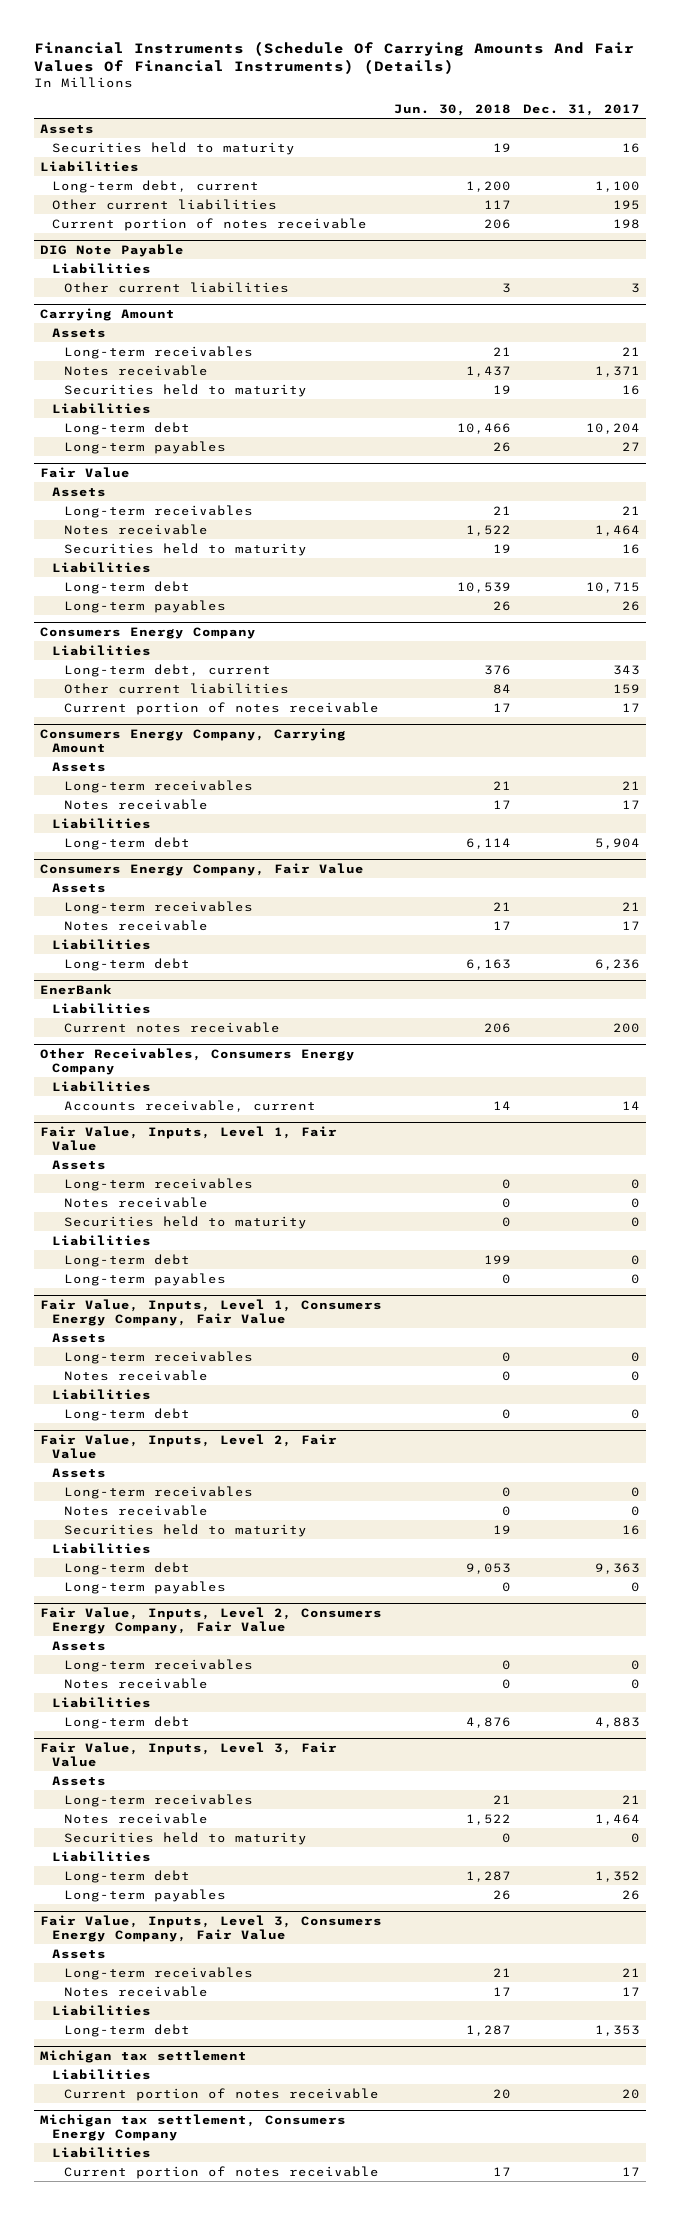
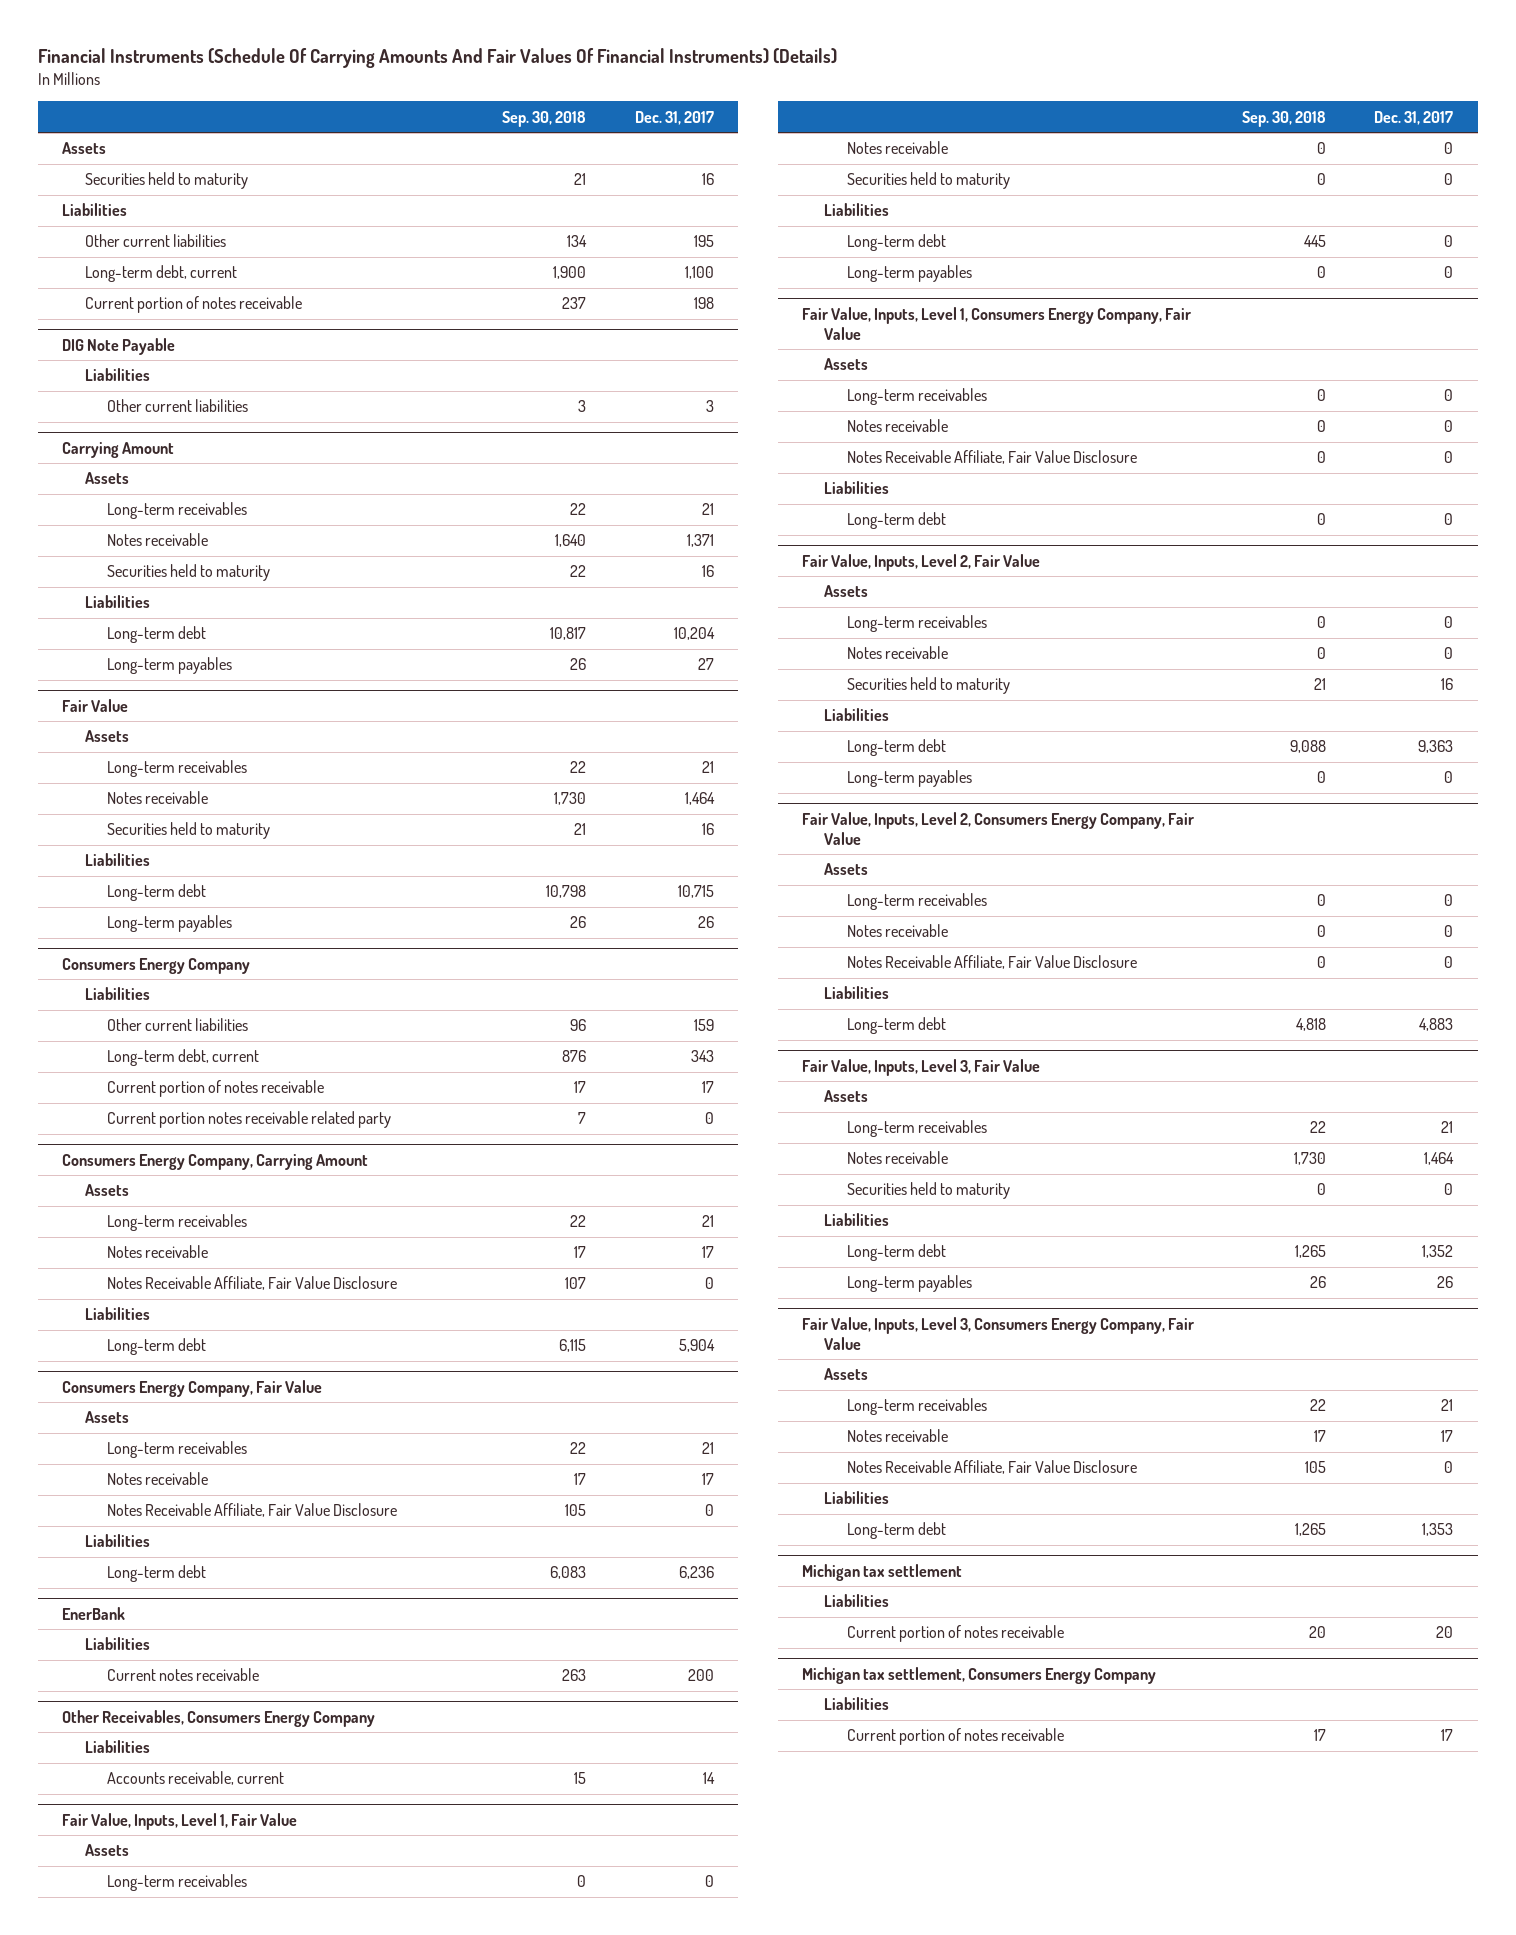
[394,103,512,116] Jun. 30, 2018 -> none
none -> [502,110,587,127] Sep. 30, 2018
[51,179,259,193] Long-term debt, current -> [84,265,237,283] Long-term debt, current
[63,663,271,677] Long-term debt, current -> [106,1049,259,1067] Long-term debt, current
none -> [106,1111,391,1129] Current portion notes receivable related party
none -> [106,1276,397,1291] Notes Receivable Affiliate, Fair Value Disclosure
none -> [106,1503,397,1518] Notes Receivable Affiliate, Fair Value Disclosure
none -> [846,450,1137,465] Notes Receivable Affiliate, Fair Value Disclosure
none -> [846,955,1137,970] Notes Receivable Affiliate, Fair Value Disclosure
none -> [846,1460,1137,1475] Notes Receivable Affiliate, Fair Value Disclosure

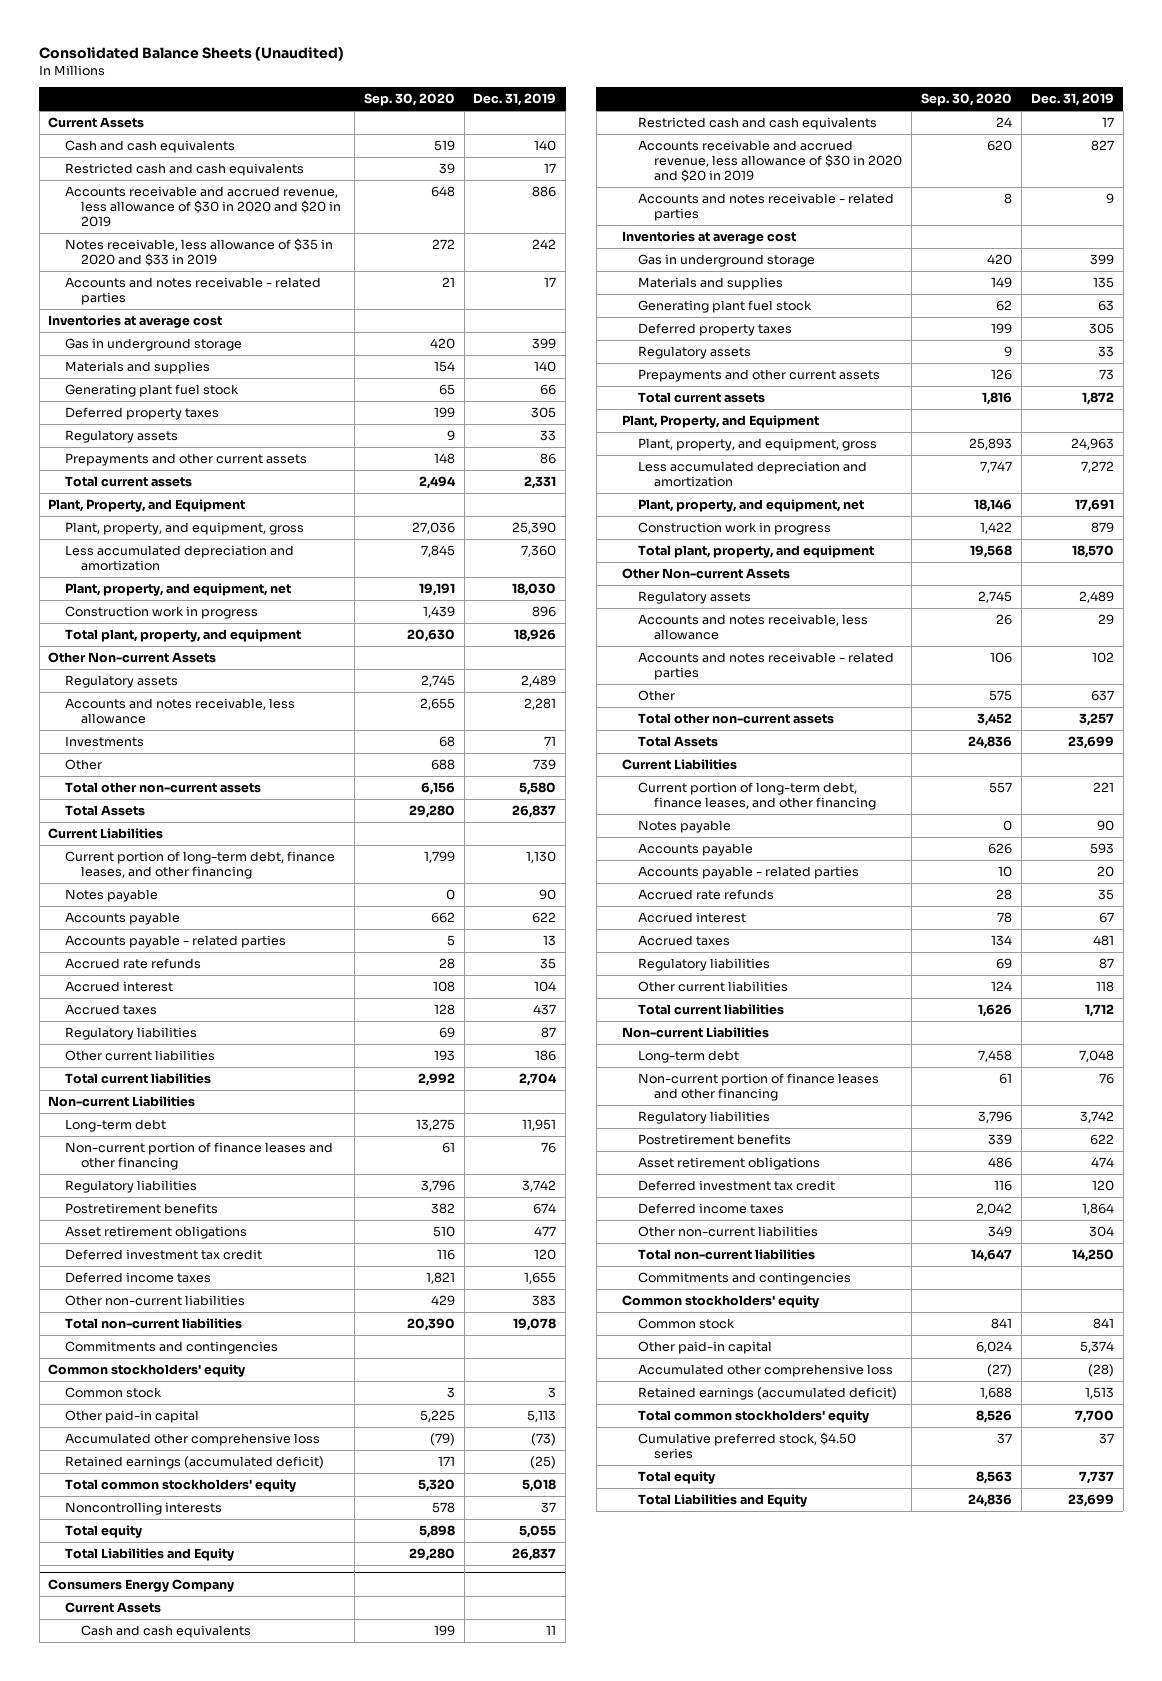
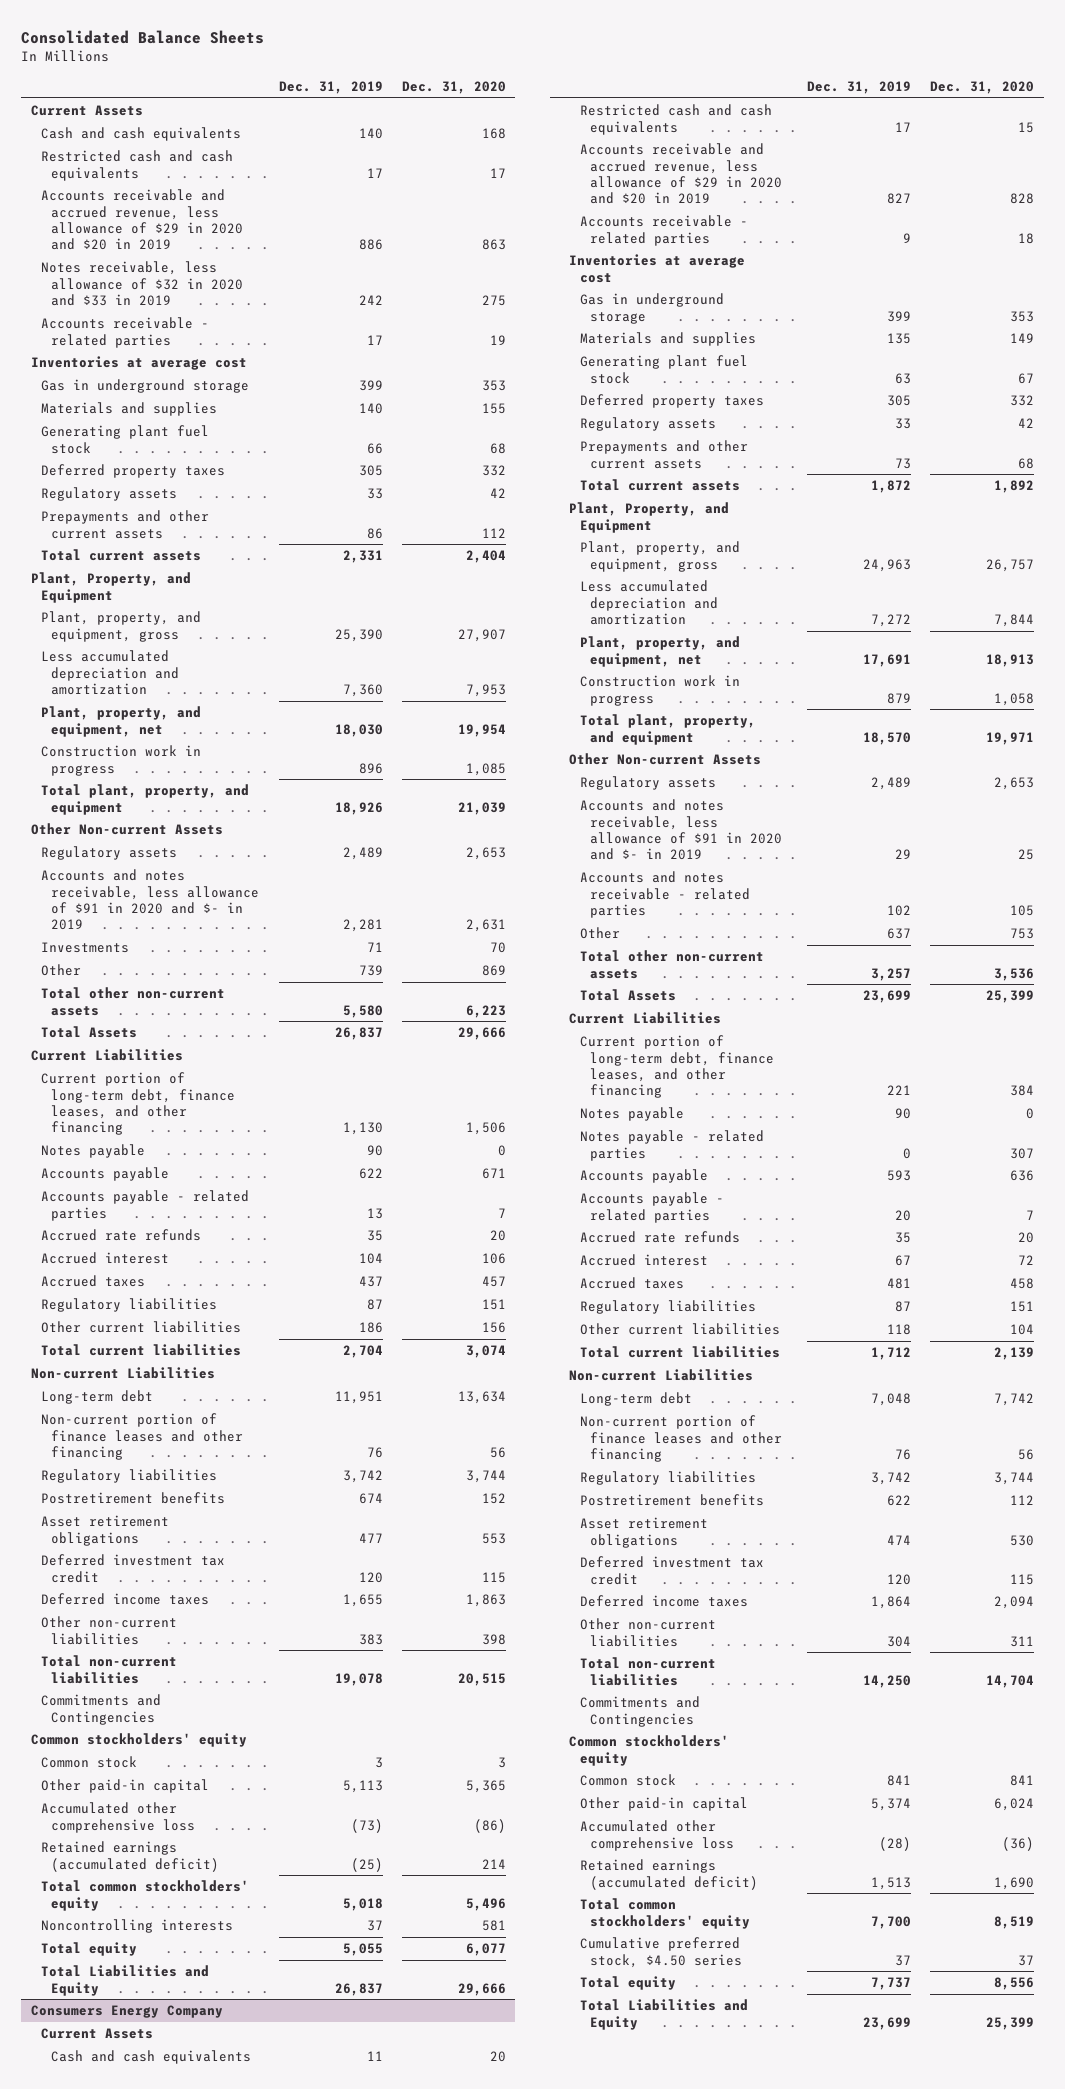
[39,47,345,62] Consolidated Balance Sheets (Unaudited) -> [21,29,265,44] Consolidated Balance Sheets
[363,93,455,107] Sep. 30, 2020 -> none
none -> [401,81,506,95] Dec. 31, 2020
[64,186,341,228] Accounts receivable and accrued revenue, less allowance of $30 in 2020 and $20 in 2019 -> [41,189,244,251] Accounts receivable and accrued revenue, less allowance of $29 in 2020 and $20 in 2019
[64,238,333,267] Notes receivable, less allowance of $35 in 2020 and $33 in 2019 -> [41,261,244,307] Notes receivable, less allowance of $32 in 2020 and $33 in 2019
[64,277,321,306] Accounts and notes receivable - related parties -> [41,317,210,348] Accounts receivable - related parties
[64,698,295,725] Accounts and notes receivable, less allowance -> [41,869,260,931] Accounts and notes receivable, less allowance of $91 in 2020 and $- in 2019
[64,1341,278,1355] Commitments and contingencies -> [41,1694,162,1725] Commitments and Contingencies
[638,140,903,183] Accounts receivable and accrued revenue, less allowance of $30 in 2020 and $20 in 2019 -> [579,143,782,205] Accounts receivable and accrued revenue, less allowance of $29 in 2020 and $20 in 2019
[638,193,895,222] Accounts and notes receivable - related parties -> [579,215,748,246] Accounts receivable - related parties
[638,614,869,641] Accounts and notes receivable, less allowance -> [579,799,782,861] Accounts and notes receivable, less allowance of $91 in 2020 and $- in 2019
none -> [579,1130,764,1161] Notes payable - related parties
[638,1272,852,1286] Commitments and contingencies -> [579,1696,700,1727] Commitments and Contingencies

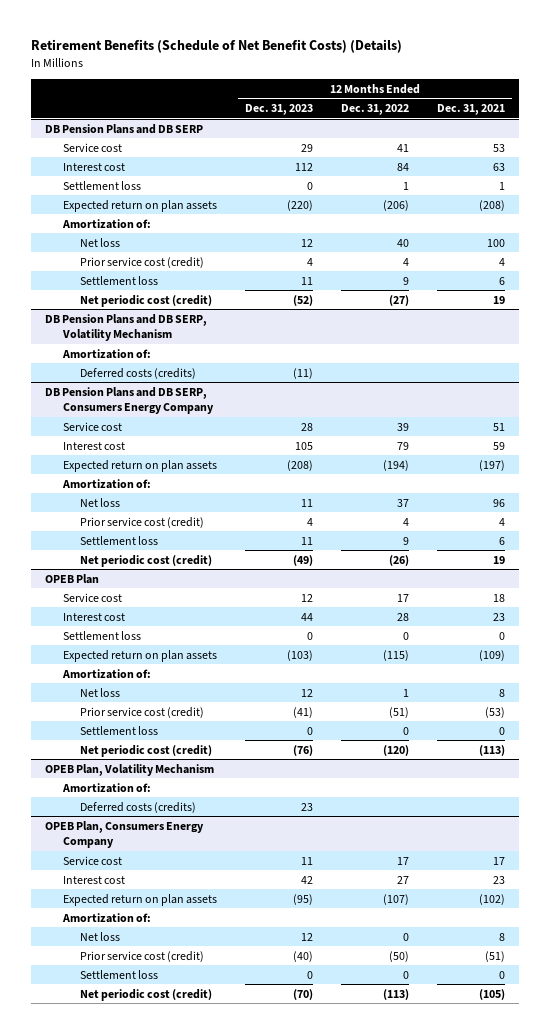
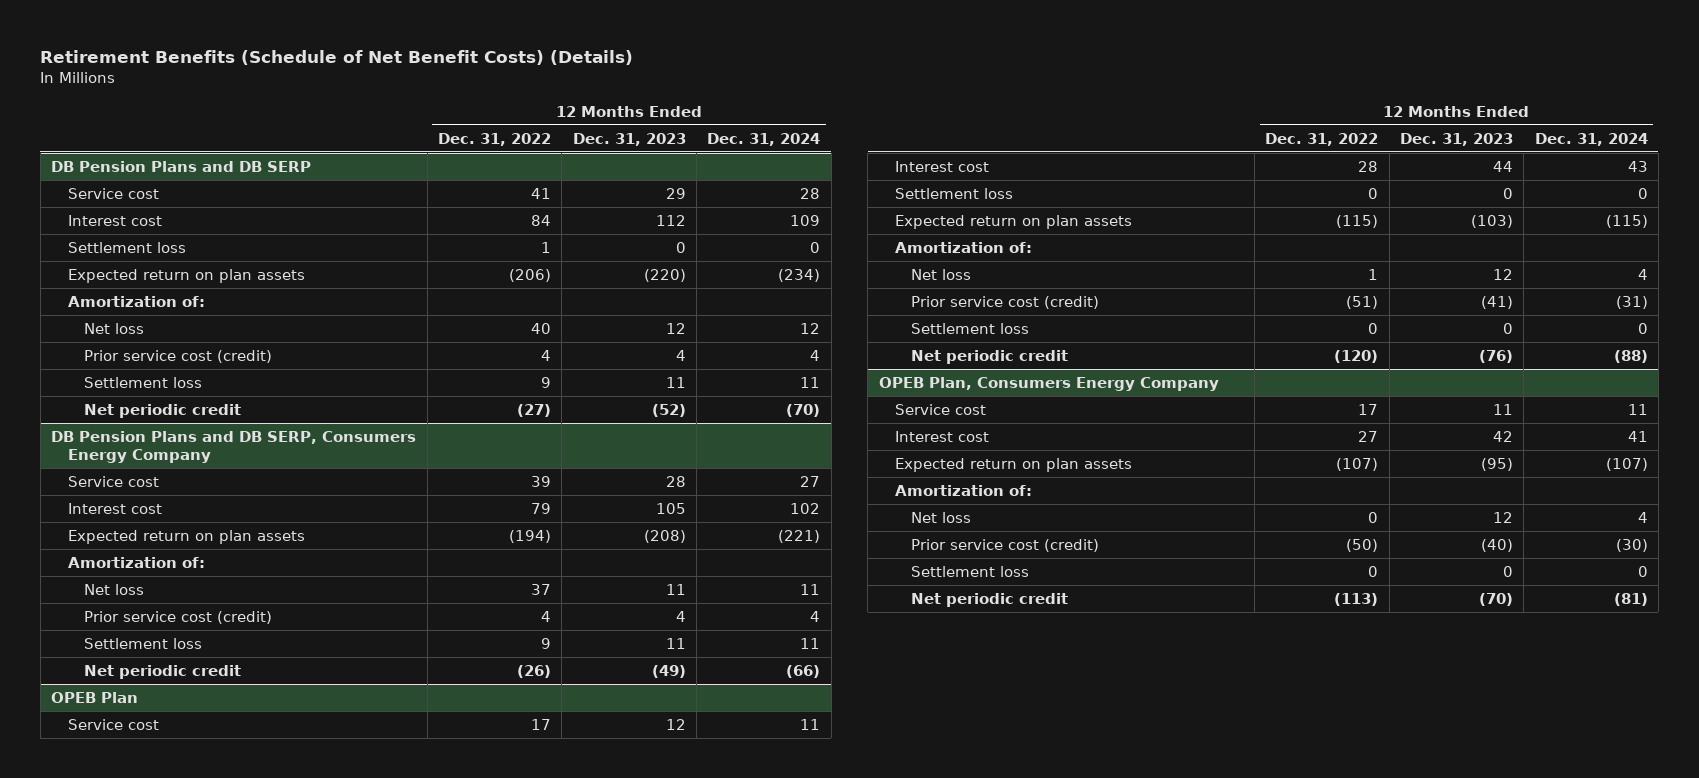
[436,103,505,115] Dec. 31, 2021 -> none
none -> [707,132,821,146] Dec. 31, 2024
[45,313,208,342] DB Pension Plans and DB SERP, Volatility Mechanism -> none
[61,348,151,359] Amortization of: -> none
[79,367,196,379] Deferred costs (credits) -> none
[79,294,212,307] Net periodic cost (credit) -> [83,403,241,418] Net periodic credit
[79,554,212,567] Net periodic cost (credit) -> [83,664,241,679] Net periodic credit
[45,763,215,776] OPEB Plan, Volatility Mechanism -> none
[61,782,151,793] Amortization of: -> none
[79,801,196,813] Deferred costs (credits) -> none
[79,744,212,757] Net periodic cost (credit) -> [911,349,1069,364] Net periodic credit
[79,988,212,1001] Net periodic cost (credit) -> [911,592,1069,607] Net periodic credit

